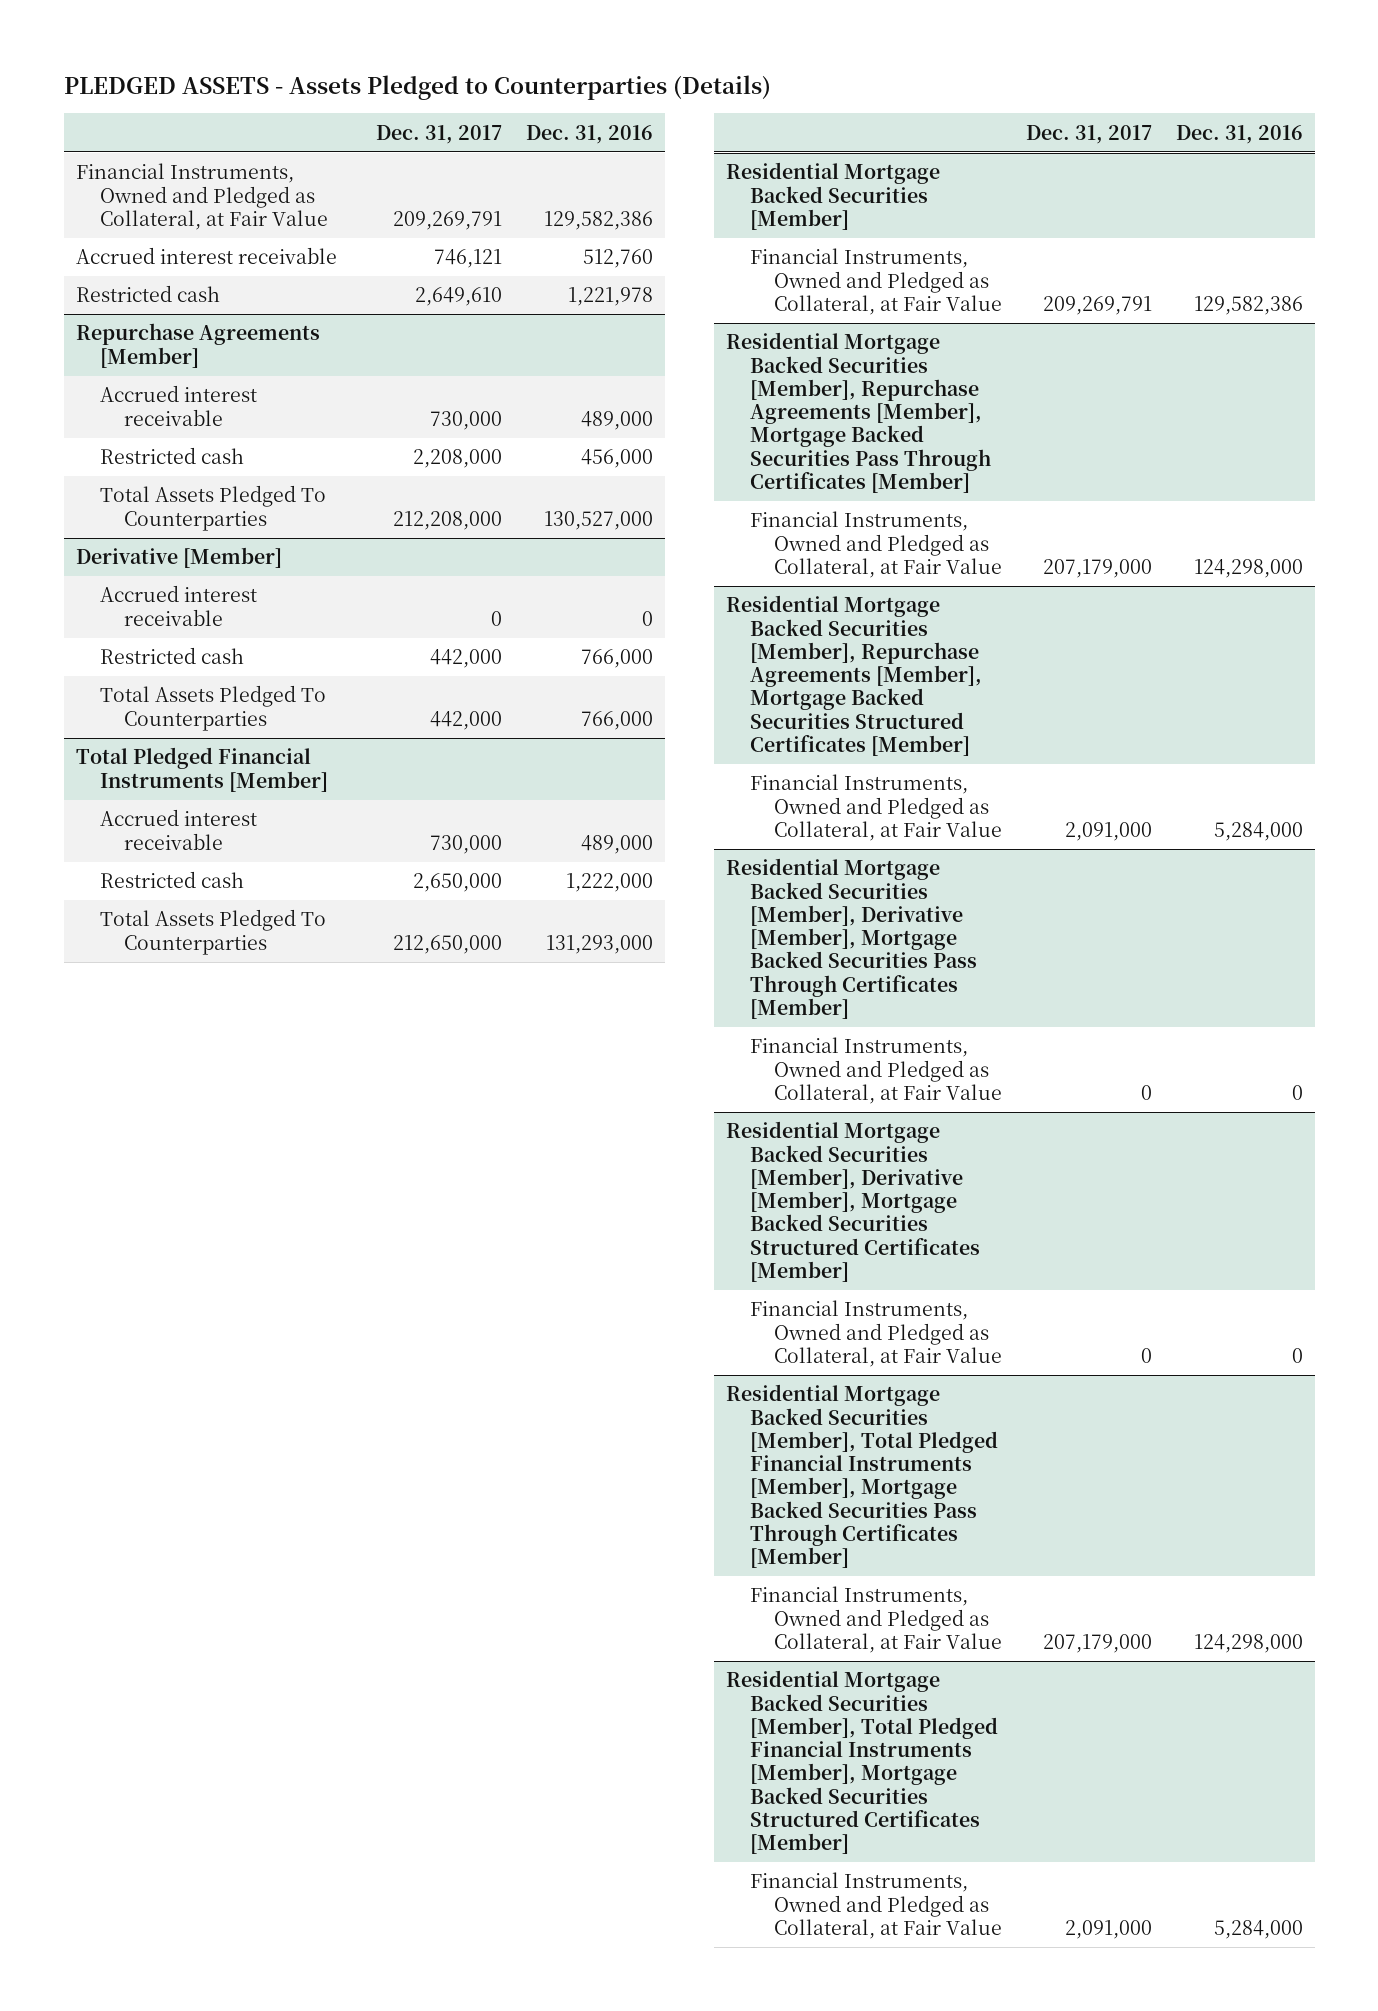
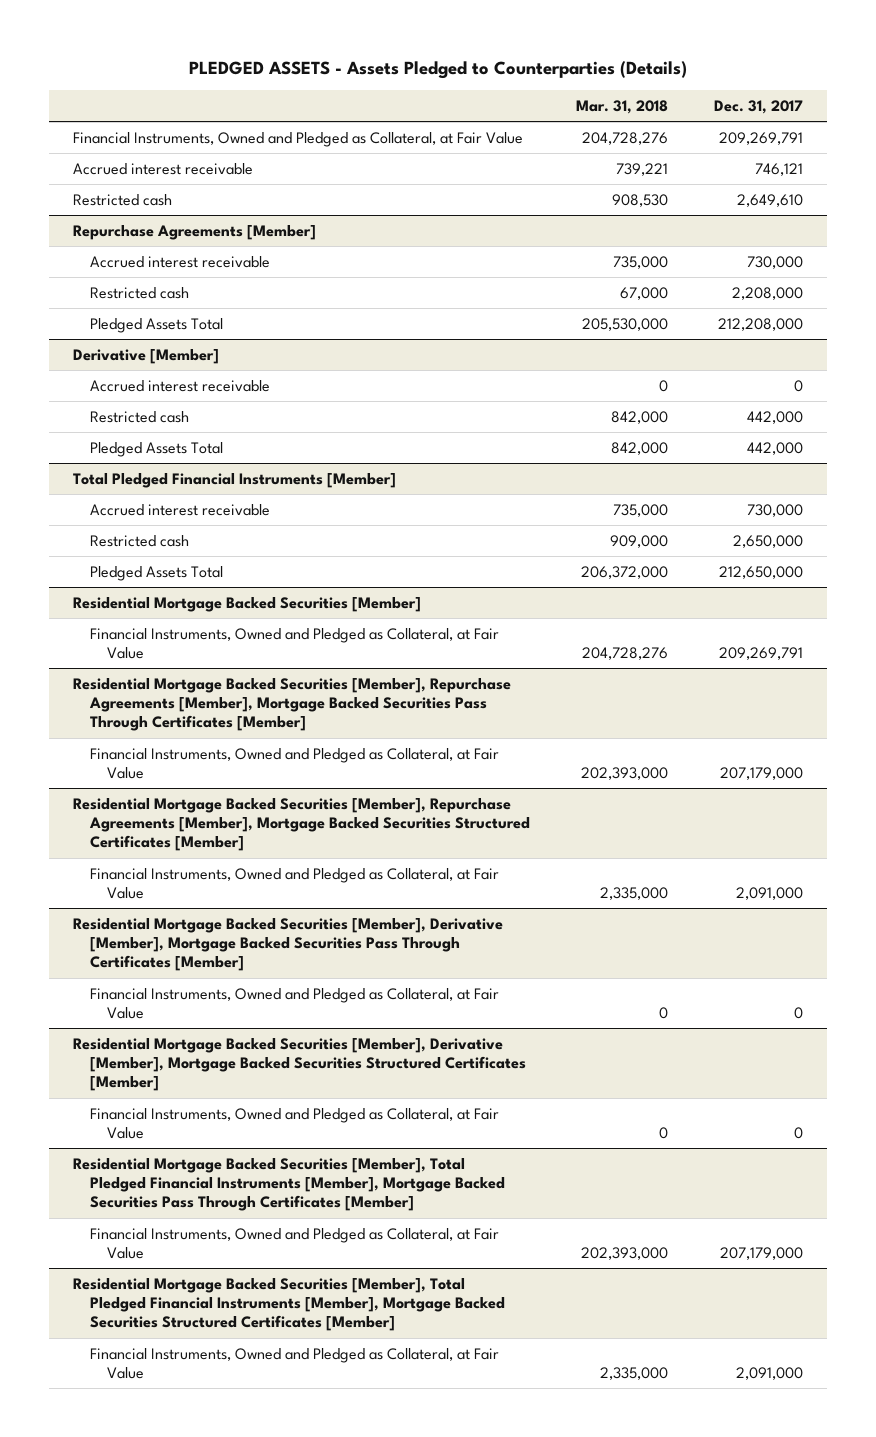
[525,124,653,144] Dec. 31, 2016 -> none
none -> [576,100,669,115] Mar. 31, 2018
[99,485,326,531] Total Assets Pledged To Counterparties -> [89,317,223,333] Pledged Assets Total
[99,685,326,731] Total Assets Pledged To Counterparties -> [89,441,223,457] Pledged Assets Total
[99,909,326,955] Total Assets Pledged To Counterparties -> [89,565,223,581] Pledged Assets Total

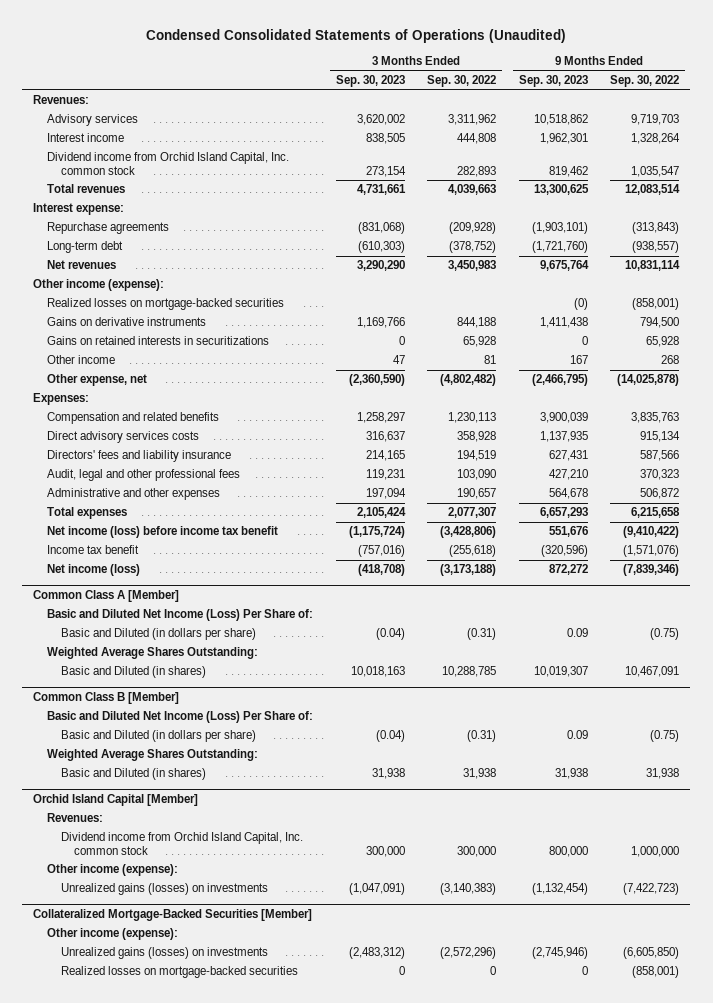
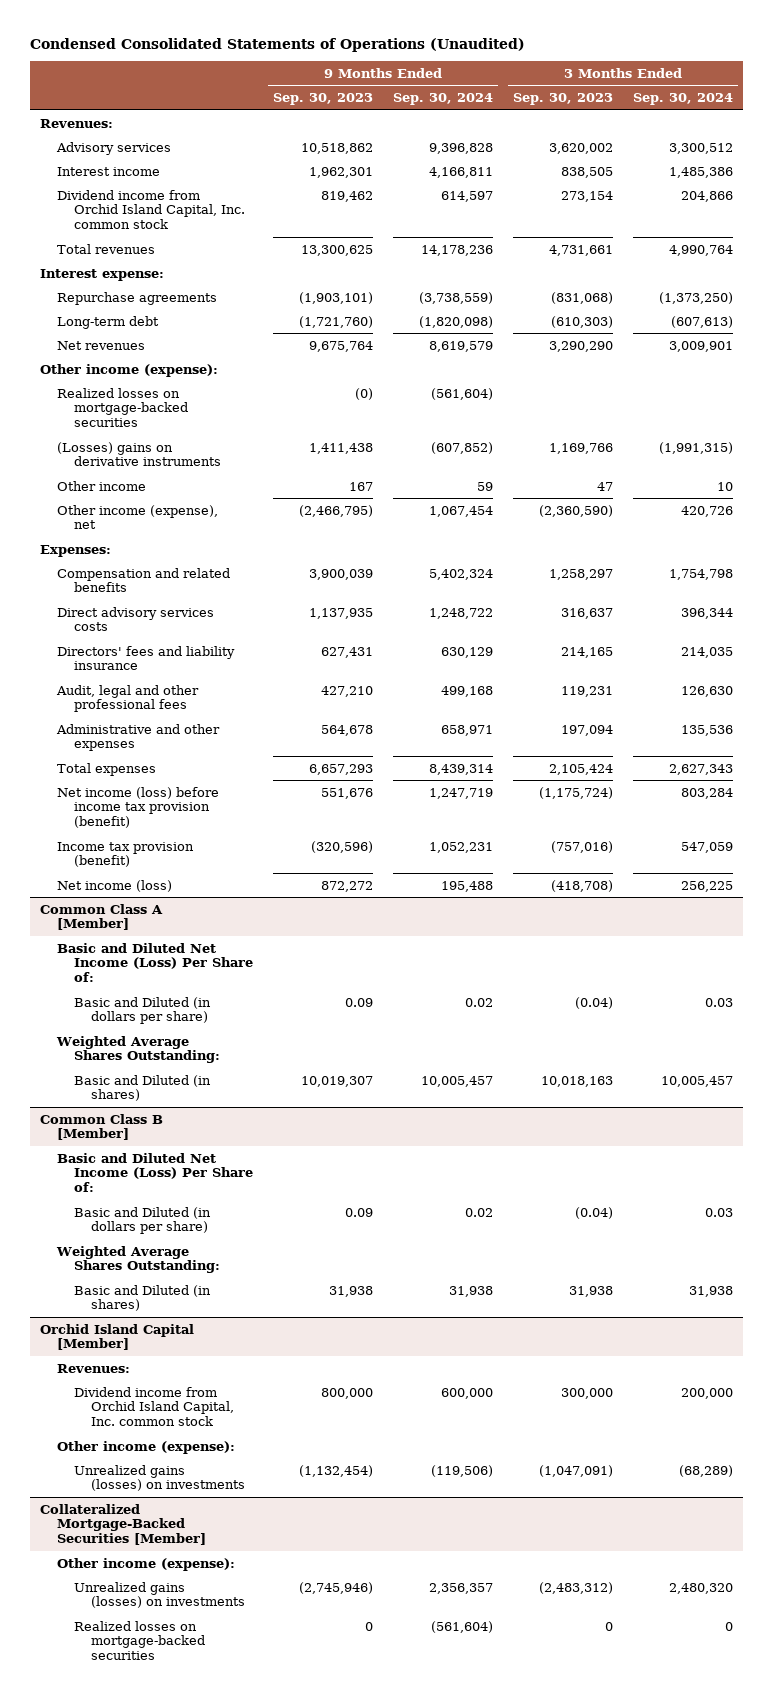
[427,75,497,88] Sep. 30, 2022 -> none
[610,75,680,88] Sep. 30, 2022 -> none
none -> [393,93,494,106] Sep. 30, 2024
none -> [633,93,734,106] Sep. 30, 2024
[47,336,270,346] Gains on retained interests in securitizations -> none
[47,317,207,327] Gains on derivative instruments -> [56,441,222,467] (Losses) gains on derivative instruments
[47,374,148,387] Other expense, net -> [56,504,218,530] Other income (expense), net
[47,526,279,539] Net income (loss) before income tax benefit -> [56,786,219,829] Net income (loss) before income tax provision (benefit)
[47,545,140,555] Income tax benefit -> [56,841,194,868] Income tax provision (benefit)

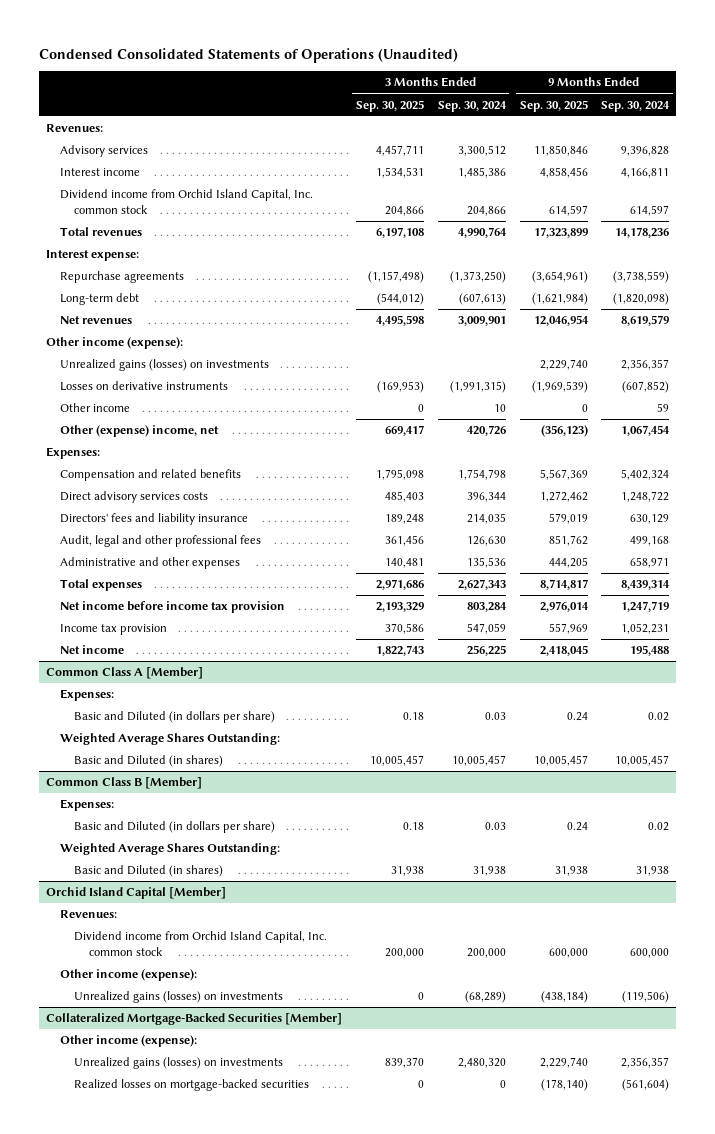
[273,93,374,106] Sep. 30, 2023 -> none
[513,93,614,106] Sep. 30, 2023 -> none
none -> [355,99,424,112] Sep. 30, 2025
none -> [519,99,588,112] Sep. 30, 2025
[56,387,189,428] Realized losses on mortgage-backed securities -> none
none -> [60,359,270,372] Unrealized gains (losses) on investments
[56,441,222,467] (Losses) gains on derivative instruments -> [60,381,229,392] Losses on derivative instruments
[56,504,218,530] Other income (expense), net -> [60,425,220,438] Other (expense) income, net
[56,786,219,829] Net income (loss) before income tax provision (benefit) -> [60,601,286,614] Net income before income tax provision
[56,841,194,868] Income tax provision (benefit) -> [60,624,168,636] Income tax provision
[56,879,172,892] Net income (loss) -> [60,645,125,655] Net income
[56,942,254,983] Basic and Diluted Net Income (Loss) Per Share of: -> none
none -> [60,689,115,702] Expenses:
[56,1152,254,1193] Basic and Diluted Net Income (Loss) Per Share of: -> none
none -> [60,799,115,812] Expenses:

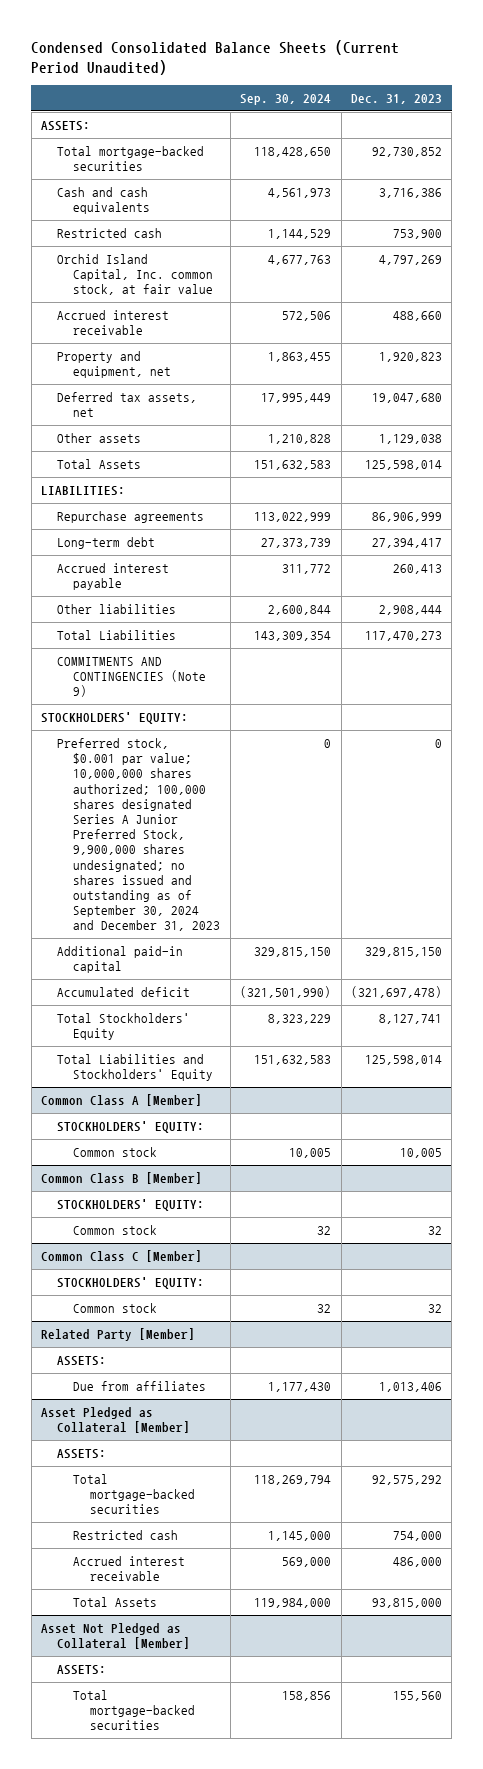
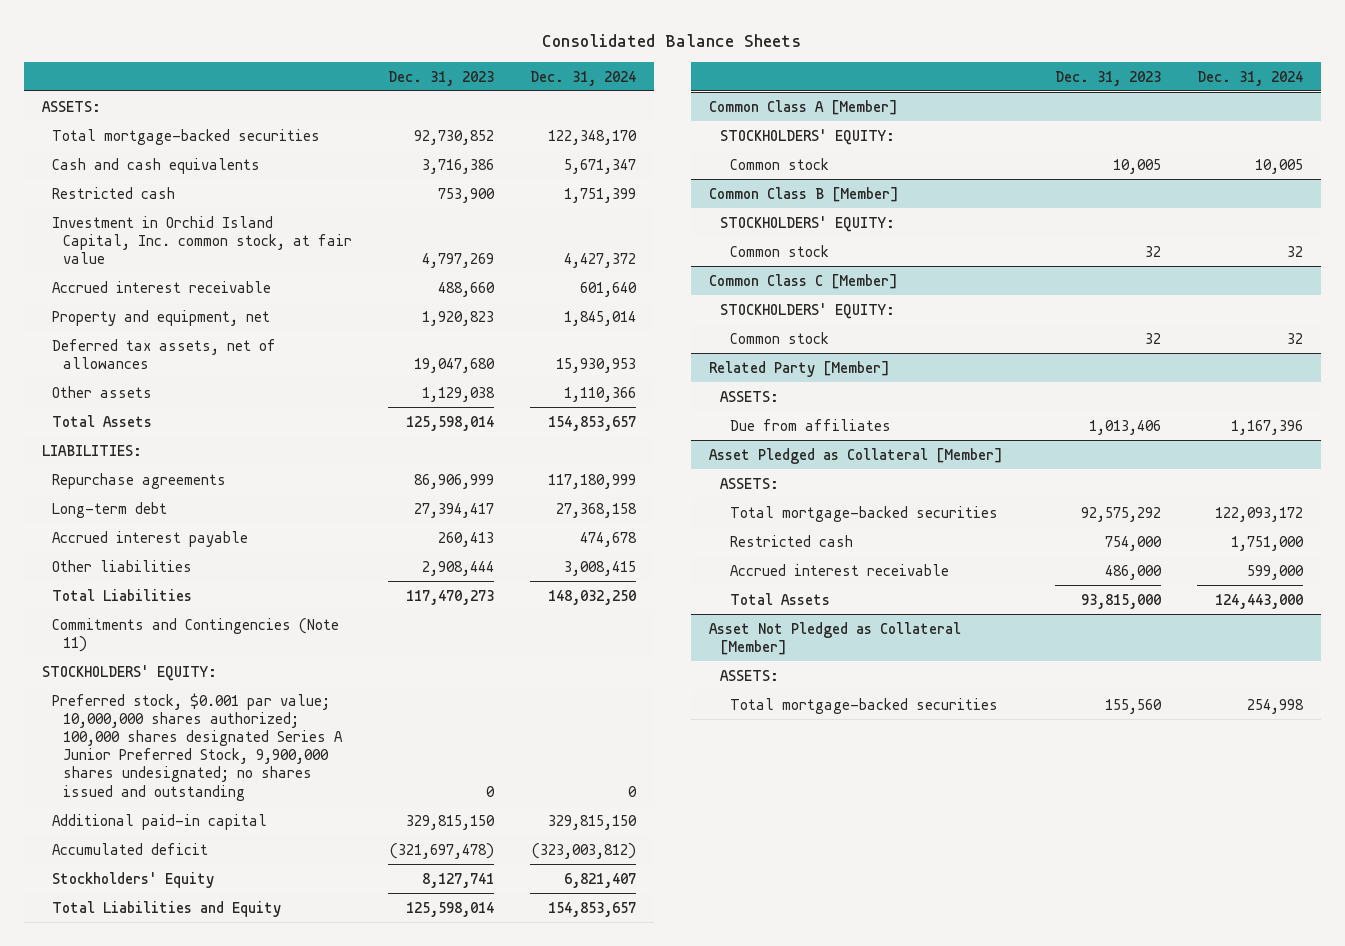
[31,39,400,75] Condensed Consolidated Balance Sheets (Current Period Unaudited) -> [542,34,802,48] Consolidated Balance Sheets
[240,93,332,105] Sep. 30, 2024 -> none
none -> [529,70,636,86] Dec. 31, 2024
[57,253,214,296] Orchid Island Capital, Inc. common stock, at fair value -> [52,215,352,264] Investment in Orchid Island Capital, Inc. common stock, at fair value
[57,391,198,418] Deferred tax assets, net -> [52,338,277,369] Deferred tax assets, net of allowances
[57,656,207,698] COMMITMENTS AND CONTINGENCIES (Note 9) -> [52,617,340,652] Commitments and Contingencies (Note 11)
[57,737,221,932] Preferred stock, $0.001 par value; 10,000,000 shares authorized; 100,000 shares designated Series A Junior Preferred Stock, 9,900,000 shares undesignated; no shares issued and outstanding as of September 30, 2024 and December 31, 2023 -> [52,692,343,801] Preferred stock, $0.001 par value; 10,000,000 shares authorized; 100,000 shares designated Series A Junior Preferred Stock, 9,900,000 shares undesignated; no shares issued and outstanding
[57,1012,191,1041] Total Stockholders' Equity -> [52,871,215,888] Stockholders' Equity
[57,1053,214,1082] Total Liabilities and Stockholders' Equity -> [52,900,282,917] Total Liabilities and Equity

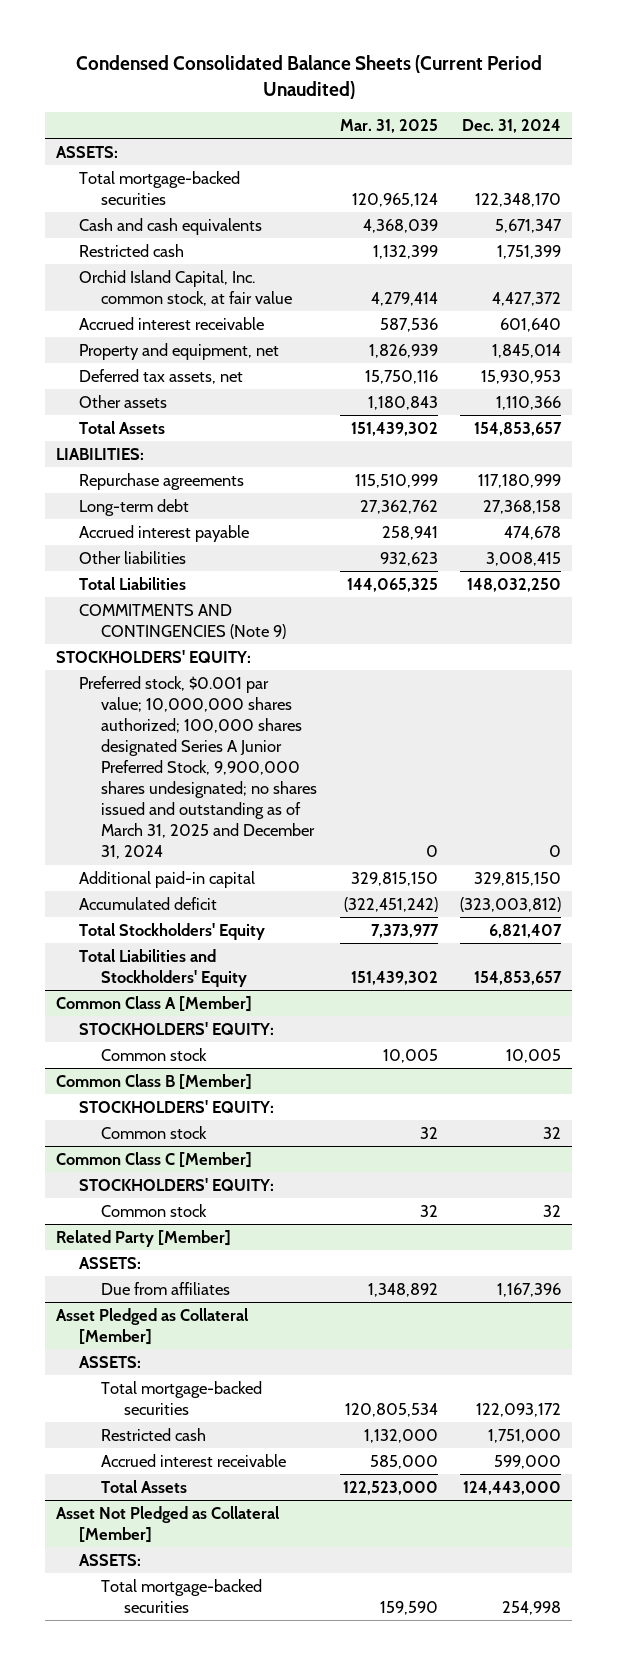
[542,34,802,48] Consolidated Balance Sheets -> [75,55,542,99] Condensed Consolidated Balance Sheets (Current Period Unaudited)
[387,70,494,86] Dec. 31, 2023 -> none
none -> [339,119,438,134] Mar. 31, 2025
[52,215,352,264] Investment in Orchid Island Capital, Inc. common stock, at fair value -> [78,269,293,306] Orchid Island Capital, Inc. common stock, at fair value
[52,338,277,369] Deferred tax assets, net of allowances -> [78,368,243,384] Deferred tax assets, net
[52,617,340,652] Commitments and Contingencies (Note 11) -> [78,603,287,639] COMMITMENTS AND CONTINGENCIES (Note 9)
[52,692,343,801] Preferred stock, $0.001 par value; 10,000,000 shares authorized; 100,000 shares designated Series A Junior Preferred Stock, 9,900,000 shares undesignated; no shares issued and outstanding -> [78,675,318,860] Preferred stock, $0.001 par value; 10,000,000 shares authorized; 100,000 shares designated Series A Junior Preferred Stock, 9,900,000 shares undesignated; no shares issued and outstanding as of March 31, 2025 and December 31, 2024
[52,871,215,888] Stockholders' Equity -> [78,922,265,940] Total Stockholders' Equity
[52,900,282,917] Total Liabilities and Equity -> [78,948,248,987] Total Liabilities and Stockholders' Equity

